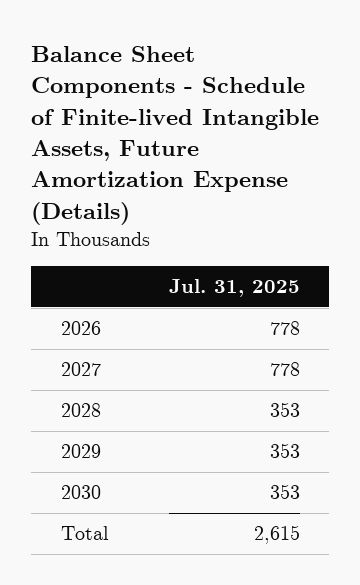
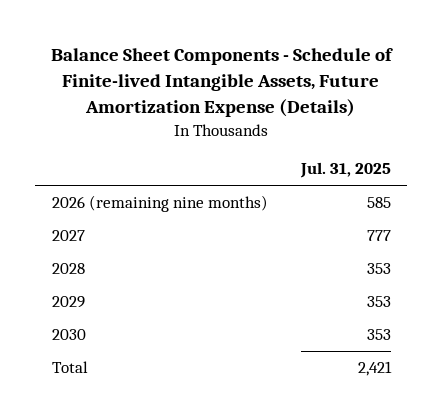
[60,321,101,336] 2026 -> none
none -> [51,195,268,213] 2026 (remaining nine months)
[269,362,300,377] 778 -> [366,230,391,242] 777
[253,525,300,545] 2,615 -> [357,361,392,377] 2,421

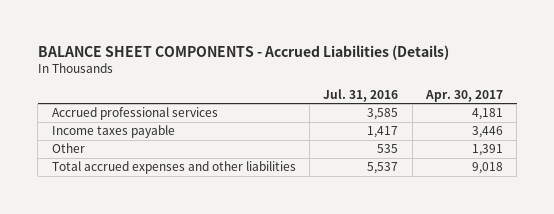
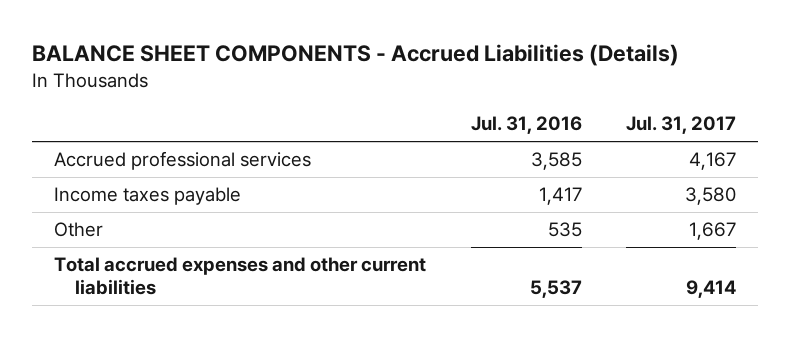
[424,89,503,102] Apr. 30, 2017 -> none
none -> [625,116,736,135] Jul. 31, 2017
[51,161,296,175] Total accrued expenses and other liabilities -> [54,257,427,295] Total accrued expenses and other current liabilities

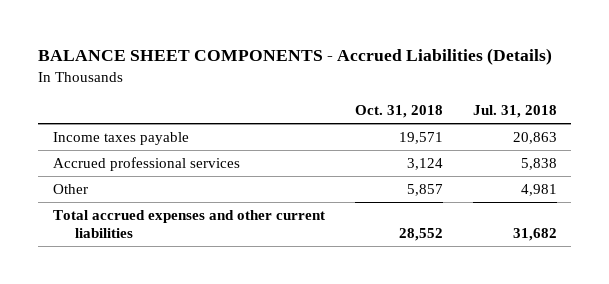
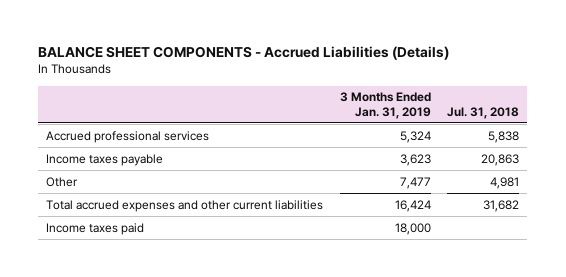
[354,105,443,119] Oct. 31, 2018 -> none
none -> [339,92,431,120] 3 Months Ended Jan. 31, 2019
[52,131,189,145] Income taxes payable -> [46,153,164,166] Income taxes payable
none -> [46,222,145,235] Income taxes paid

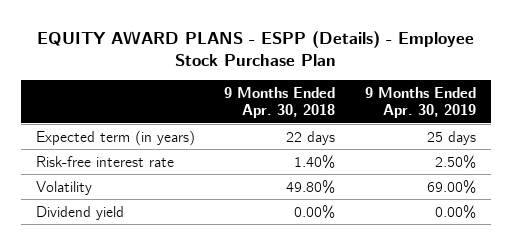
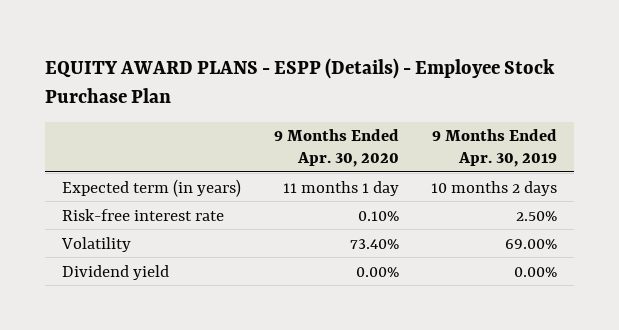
[224,86,336,118] 9 Months Ended Apr. 30, 2018 -> none
none -> [273,129,399,167] 9 Months Ended Apr. 30, 2020
[427,130,477,145] 25 days -> [431,180,558,196] 10 months 2 days

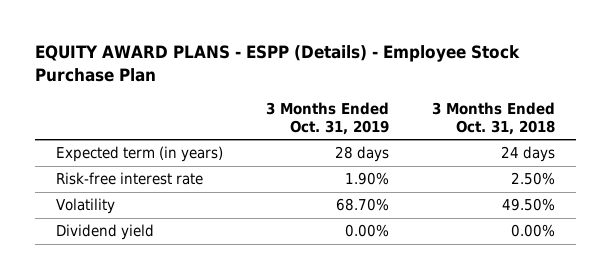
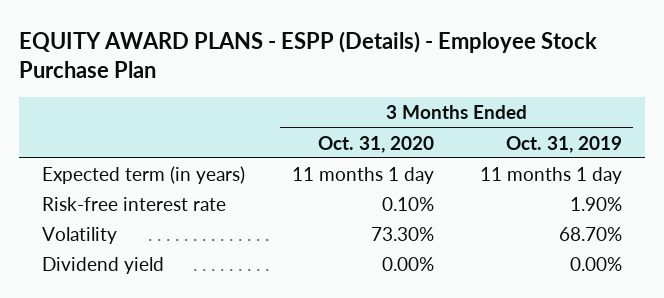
[431,102,555,135] 3 Months Ended Oct. 31, 2018 -> none
none -> [317,135,434,153] Oct. 31, 2020
[334,146,389,163] 28 days -> [479,167,622,185] 11 months 1 day

